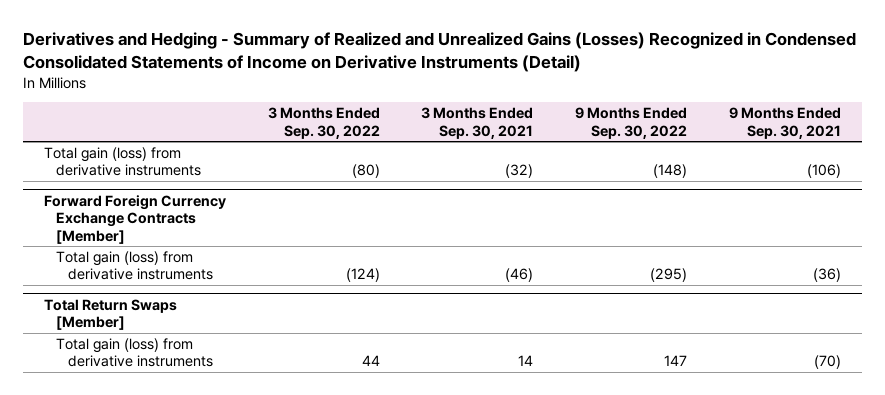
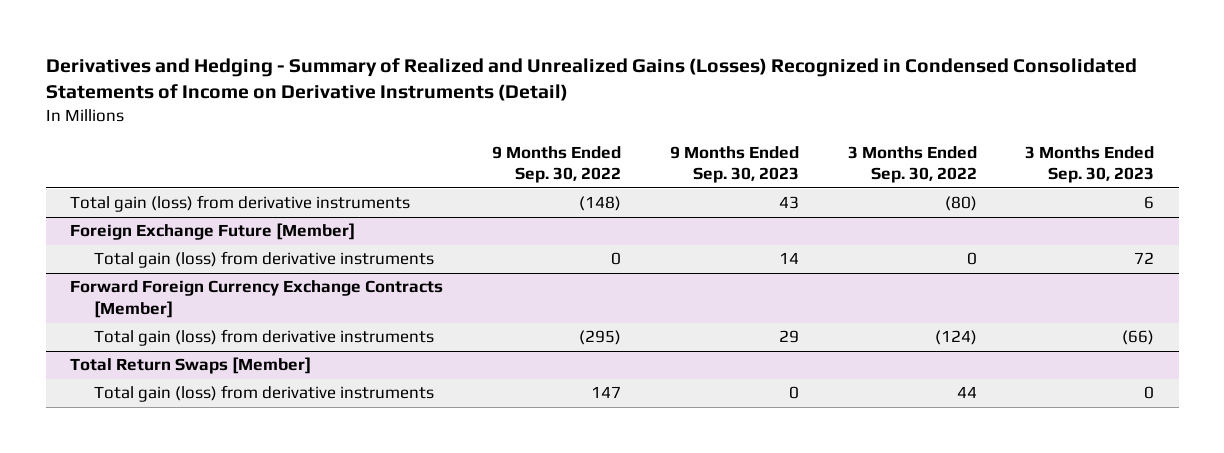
[421,107,534,139] 3 Months Ended Sep. 30, 2021 -> none
[729,107,842,139] 9 Months Ended Sep. 30, 2021 -> none
none -> [669,145,799,184] 9 Months Ended Sep. 30, 2023
none -> [1025,145,1155,184] 3 Months Ended Sep. 30, 2023
none -> [69,223,355,241] Foreign Exchange Future [Member]
none -> [93,251,434,269] Total gain (loss) from derivative instruments

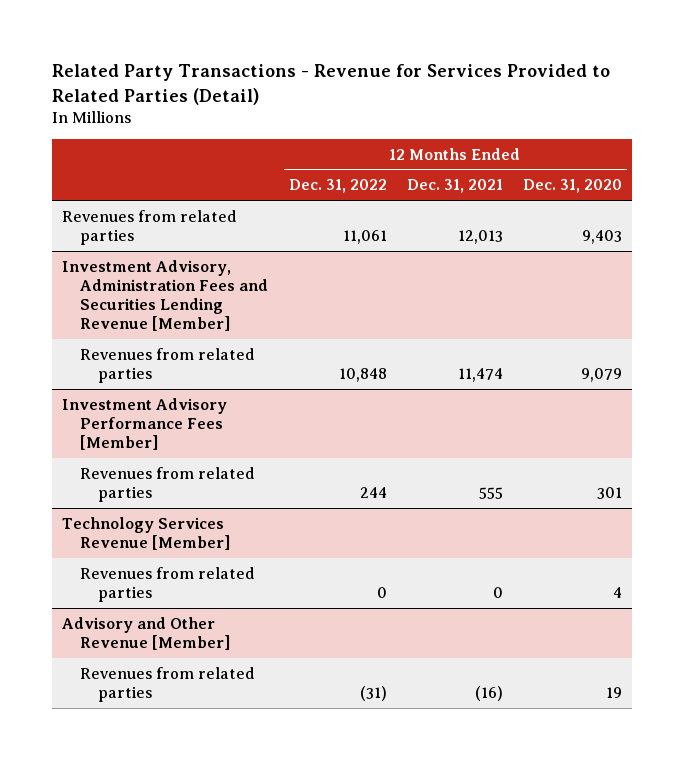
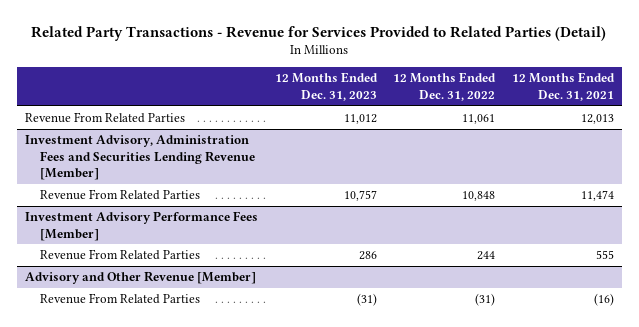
[522,179,622,194] Dec. 31, 2020 -> none
none -> [274,72,378,102] 12 Months Ended Dec. 31, 2023
[62,209,238,245] Revenues from related parties -> [24,112,185,124] Revenue From Related Parties
[80,347,256,383] Revenues from related parties -> [40,189,201,201] Revenue From Related Parties
[62,516,231,550] Technology Services Revenue [Member] -> none
[80,566,256,602] Revenues from related parties -> none
[80,466,256,502] Revenues from related parties -> [40,249,201,261] Revenue From Related Parties
[80,666,256,702] Revenues from related parties -> [40,293,201,305] Revenue From Related Parties

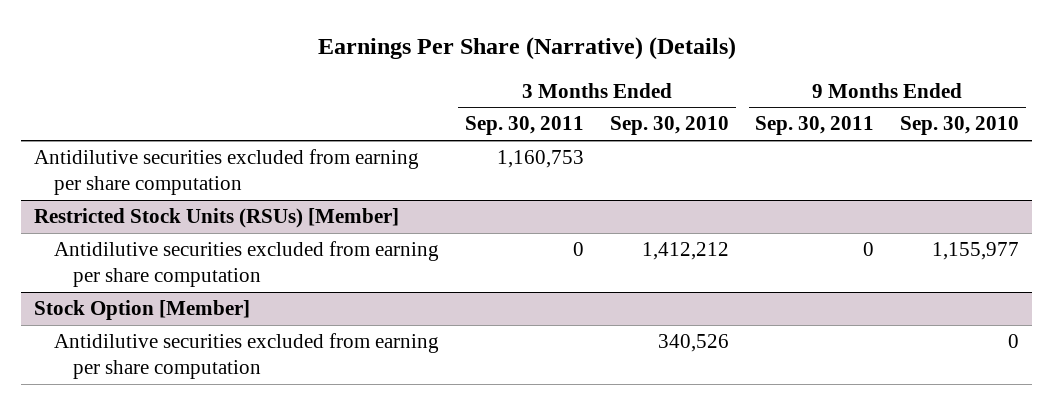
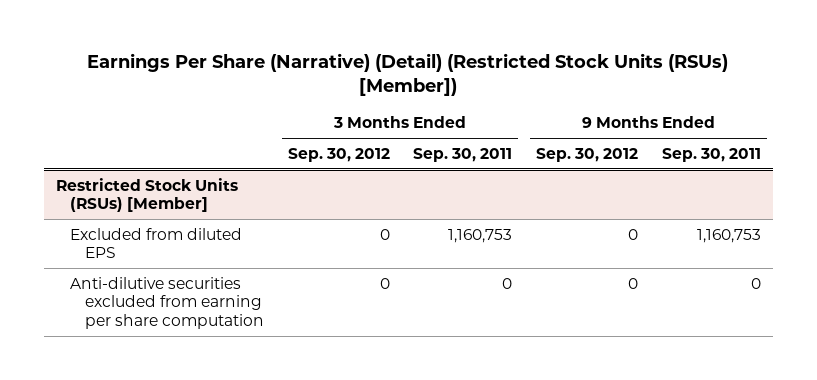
[317,36,736,60] Earnings Per Share (Narrative) (Details) -> [87,52,729,96] Earnings Per Share (Narrative) (Detail) (Restricted Stock Units (RSUs) [Member])
[609,116,729,136] Sep. 30, 2010 -> none
[900,116,1020,136] Sep. 30, 2010 -> none
none -> [287,147,390,162] Sep. 30, 2012
none -> [536,147,639,162] Sep. 30, 2012
[34,149,420,196] Antidilutive securities excluded from earning per share computation -> none
[34,300,251,321] Stock Option [Member] -> none
[53,333,439,380] Antidilutive securities excluded from earning per share computation -> none
none -> [70,227,243,259] Excluded from diluted EPS
[53,241,439,288] Antidilutive securities excluded from earning per share computation -> [70,276,264,330] Anti-dilutive securities excluded from earning per share computation

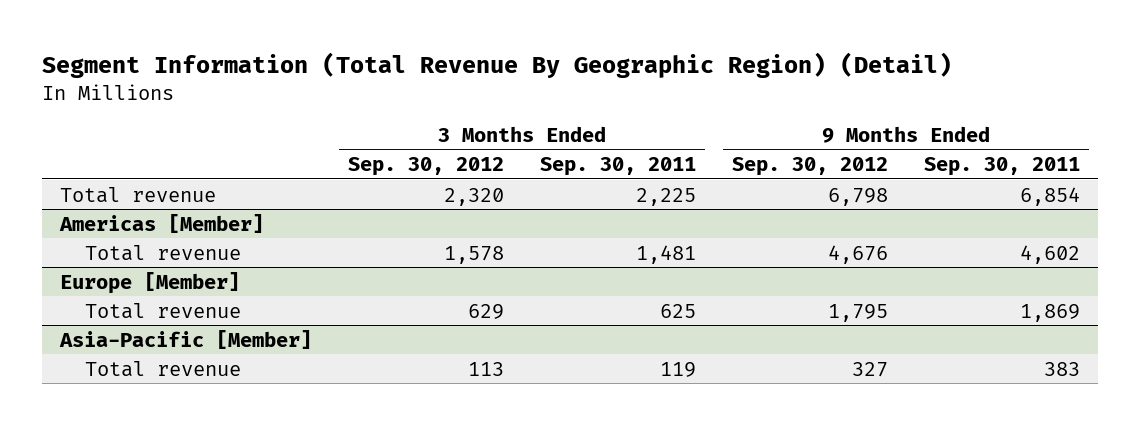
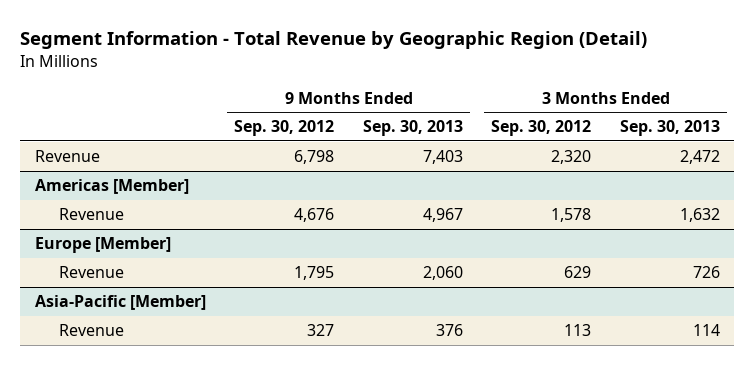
[42,52,953,79] Segment Information (Total Revenue By Geographic Region) (Detail) -> [20,31,648,50] Segment Information - Total Revenue by Geographic Region (Detail)
[539,157,696,177] Sep. 30, 2011 -> none
[923,157,1080,177] Sep. 30, 2011 -> none
none -> [362,120,463,137] Sep. 30, 2013
none -> [619,120,720,137] Sep. 30, 2013
[60,186,217,203] Total revenue -> [34,150,100,163] Revenue
[85,244,242,261] Total revenue -> [58,208,124,221] Revenue
[85,302,242,319] Total revenue -> [58,266,124,279] Revenue
[85,360,242,377] Total revenue -> [58,324,124,337] Revenue

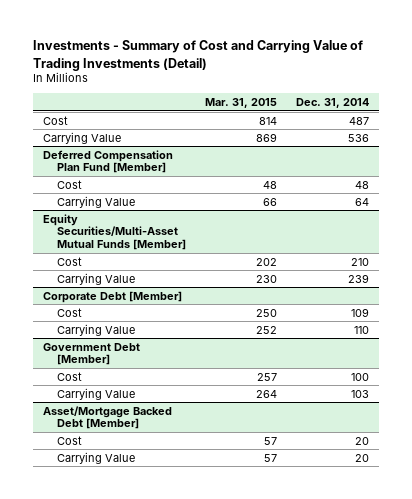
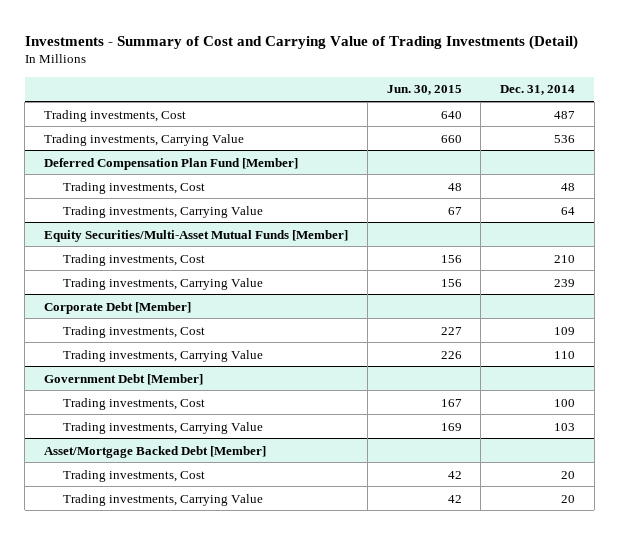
[205,98,278,109] Mar. 31, 2015 -> none
none -> [386,85,462,96] Jun. 30, 2015
[42,115,68,125] Cost -> [44,109,187,122] Trading investments, Cost
[42,131,121,144] Carrying Value -> [44,133,245,146] Trading investments, Carrying Value
[56,179,82,189] Cost -> [62,181,205,194] Trading investments, Cost
[56,195,135,208] Carrying Value -> [62,205,263,218] Trading investments, Carrying Value
[56,256,82,266] Cost -> [62,253,205,266] Trading investments, Cost
[56,272,135,285] Carrying Value -> [62,277,263,290] Trading investments, Carrying Value
[56,307,82,317] Cost -> [62,325,205,338] Trading investments, Cost
[56,323,135,336] Carrying Value -> [62,349,263,362] Trading investments, Carrying Value
[56,371,82,381] Cost -> [62,397,205,410] Trading investments, Cost
[56,387,135,400] Carrying Value -> [62,421,263,434] Trading investments, Carrying Value
[56,435,82,445] Cost -> [62,469,205,482] Trading investments, Cost
[56,451,135,464] Carrying Value -> [62,493,263,506] Trading investments, Carrying Value

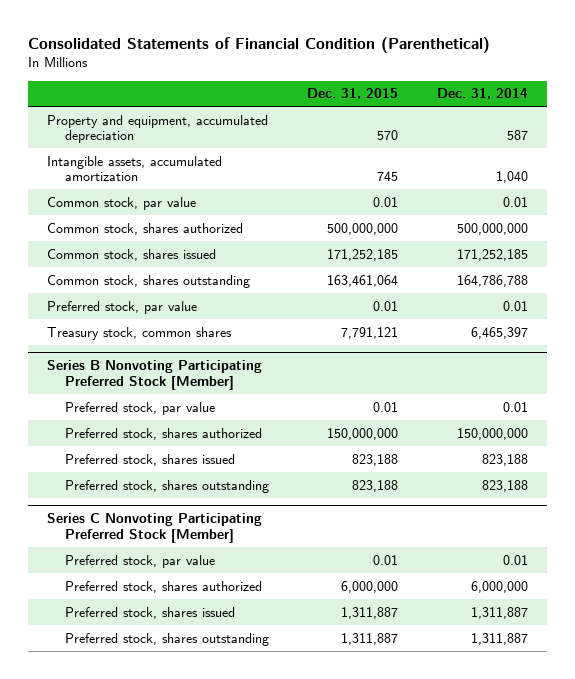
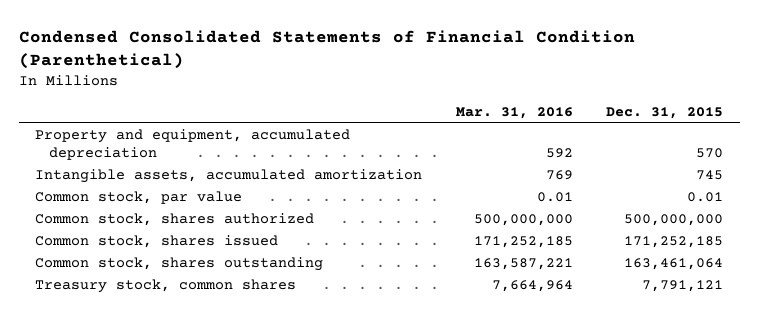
[28,36,491,53] Consolidated Statements of Financial Condition (Parenthetical) -> [18,29,635,70] Condensed Consolidated Statements of Financial Condition (Parenthetical)
[436,88,528,100] Dec. 31, 2014 -> none
none -> [455,106,573,119] Mar. 31, 2016
[47,300,198,314] Preferred stock, par value -> none
[47,360,263,390] Series B Nonvoting Participating Preferred Stock [Member] -> none
[64,401,215,415] Preferred stock, par value -> none
[64,427,262,440] Preferred stock, shares authorized -> none
[64,453,235,466] Preferred stock, shares issued -> none
[64,479,269,493] Preferred stock, shares outstanding -> none
[47,513,263,543] Series C Nonvoting Participating Preferred Stock [Member] -> none
[64,554,215,568] Preferred stock, par value -> none
[64,580,262,593] Preferred stock, shares authorized -> none
[64,606,235,619] Preferred stock, shares issued -> none
[64,632,269,646] Preferred stock, shares outstanding -> none

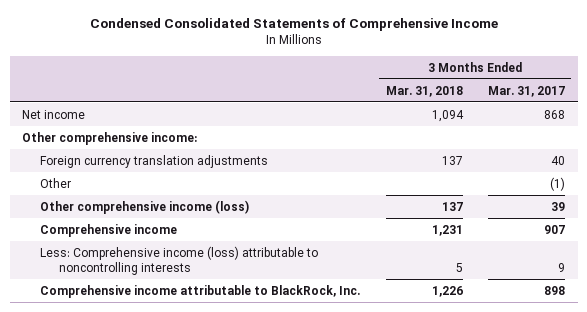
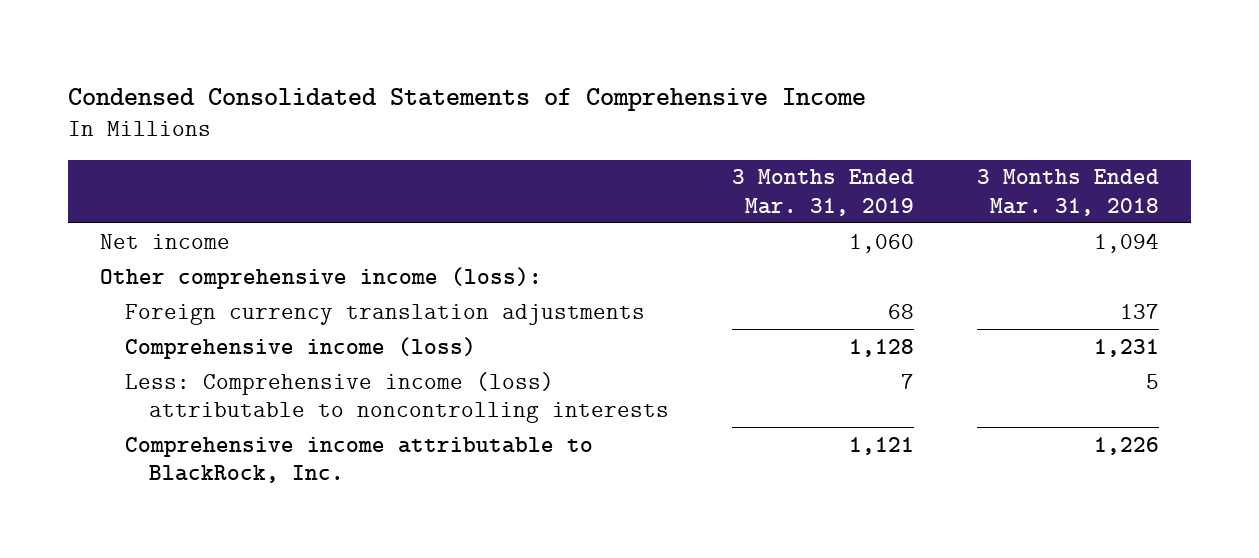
[487,85,565,97] Mar. 31, 2017 -> none
none -> [732,169,915,216] 3 Months Ended Mar. 31, 2019
[22,131,198,145] Other comprehensive income: -> [99,266,542,289] Other comprehensive income (loss):
[40,177,72,188] Other -> none
[40,199,250,214] Other comprehensive income (loss) -> none
[40,223,178,237] Comprehensive income -> [124,336,476,359] Comprehensive income (loss)

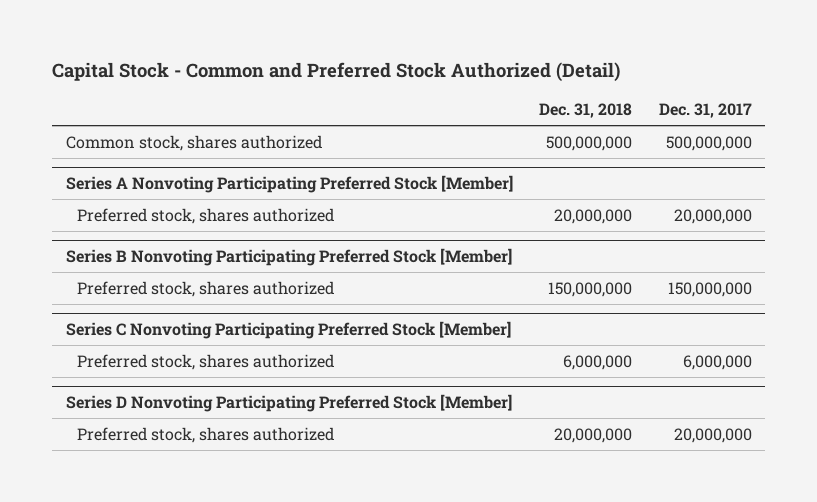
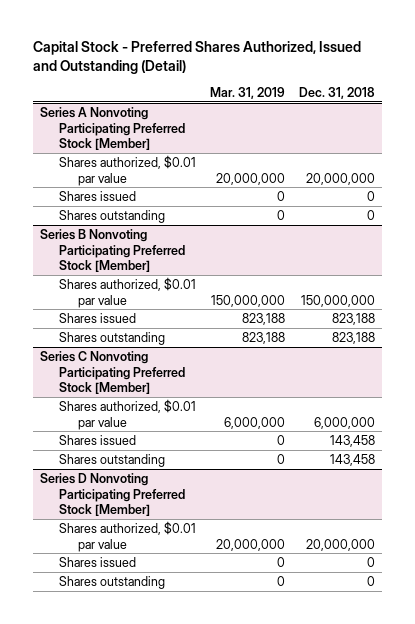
[52,62,621,83] Capital Stock - Common and Preferred Stock Authorized (Detail) -> [32,40,361,74] Capital Stock - Preferred Shares Authorized, Issued and Outstanding (Detail)
[658,102,752,118] Dec. 31, 2017 -> none
none -> [209,87,285,100] Mar. 31, 2019
[65,134,322,151] Common stock, shares authorized -> none
[77,207,335,224] Preferred stock, shares authorized -> [58,154,196,186] Shares authorized, $0.01 par value
none -> [58,190,136,201] Shares issued
none -> [58,209,165,223] Shares outstanding
[77,280,335,297] Preferred stock, shares authorized -> [58,276,196,308] Shares authorized, $0.01 par value
none -> [58,312,136,323] Shares issued
none -> [58,331,165,345] Shares outstanding
[77,353,335,370] Preferred stock, shares authorized -> [58,398,196,430] Shares authorized, $0.01 par value
none -> [58,434,136,445] Shares issued
none -> [58,453,165,467] Shares outstanding
[77,426,335,443] Preferred stock, shares authorized -> [58,520,196,552] Shares authorized, $0.01 par value
none -> [58,556,136,567] Shares issued
none -> [58,575,165,589] Shares outstanding

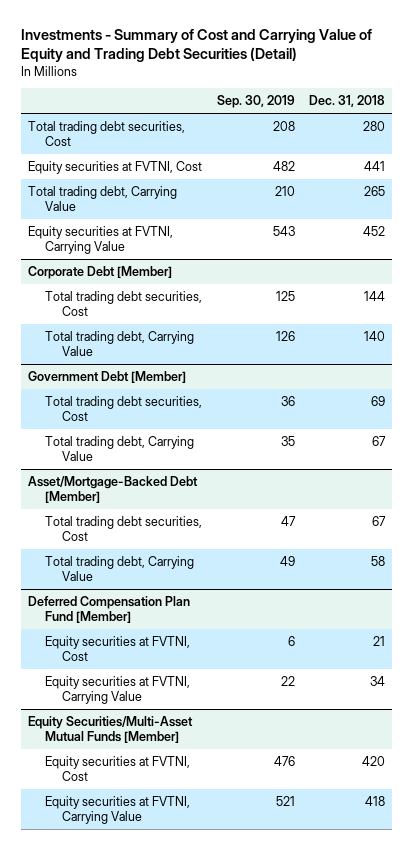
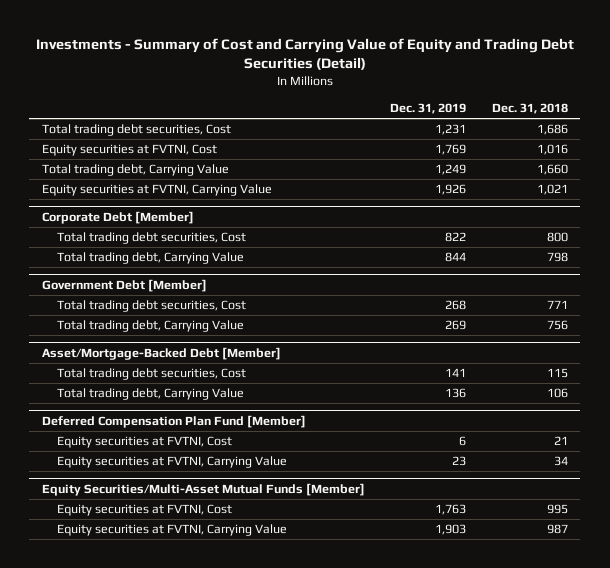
[216,95,295,109] Sep. 30, 2019 -> none
none -> [390,102,467,114] Dec. 31, 2019
[363,120,386,131] 280 -> [536,124,568,136] 1,686
[364,160,386,171] 441 -> [536,144,568,156] 1,016
[364,185,386,196] 265 -> [536,164,568,176] 1,660
[363,225,386,236] 452 -> [536,184,568,196] 1,021
[364,290,386,301] 144 -> [546,232,568,243] 800
[364,330,386,341] 140 -> [546,252,568,263] 798
[371,395,386,406] 69 -> [546,300,568,310] 771
[372,435,387,446] 67 -> [546,320,568,331] 756
[372,515,387,526] 67 -> [546,368,568,379] 115
[371,555,386,566] 58 -> [546,388,568,399] 106
[362,755,386,766] 420 -> [546,504,568,515] 995
[365,795,386,806] 418 -> [546,524,568,535] 987

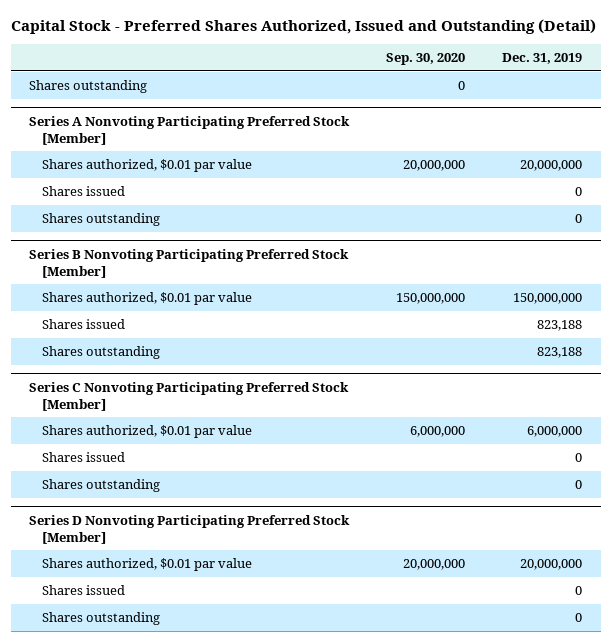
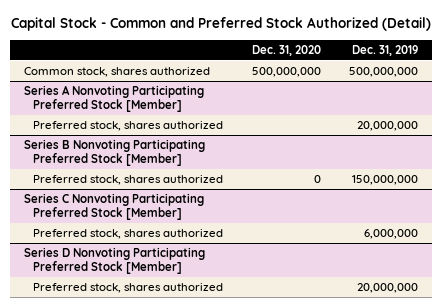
[10,18,596,34] Capital Stock - Preferred Shares Authorized, Issued and Outstanding (Detail) -> [10,16,431,31] Capital Stock - Common and Preferred Stock Authorized (Detail)
[386,53,466,66] Sep. 30, 2020 -> none
none -> [251,44,321,56] Dec. 31, 2020
[29,80,148,94] Shares outstanding -> none
none -> [23,67,210,78] Common stock, shares authorized
[41,186,125,197] Shares issued -> none
[41,213,160,227] Shares outstanding -> none
[41,159,252,173] Shares authorized, $0.01 par value -> [33,121,224,132] Preferred stock, shares authorized
[41,319,125,330] Shares issued -> none
[41,346,160,360] Shares outstanding -> none
[41,292,252,306] Shares authorized, $0.01 par value -> [33,175,224,186] Preferred stock, shares authorized
[41,452,125,463] Shares issued -> none
[41,479,160,493] Shares outstanding -> none
[41,425,252,439] Shares authorized, $0.01 par value -> [33,229,224,240] Preferred stock, shares authorized
[41,585,125,596] Shares issued -> none
[41,612,160,626] Shares outstanding -> none
[41,558,252,572] Shares authorized, $0.01 par value -> [33,283,224,294] Preferred stock, shares authorized

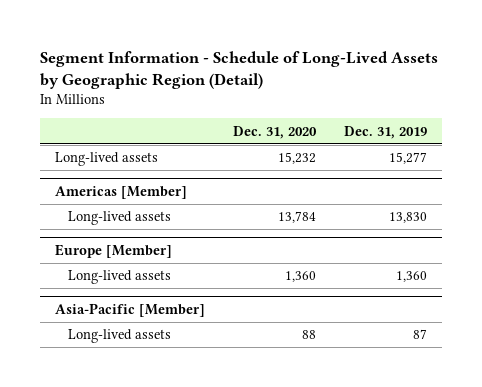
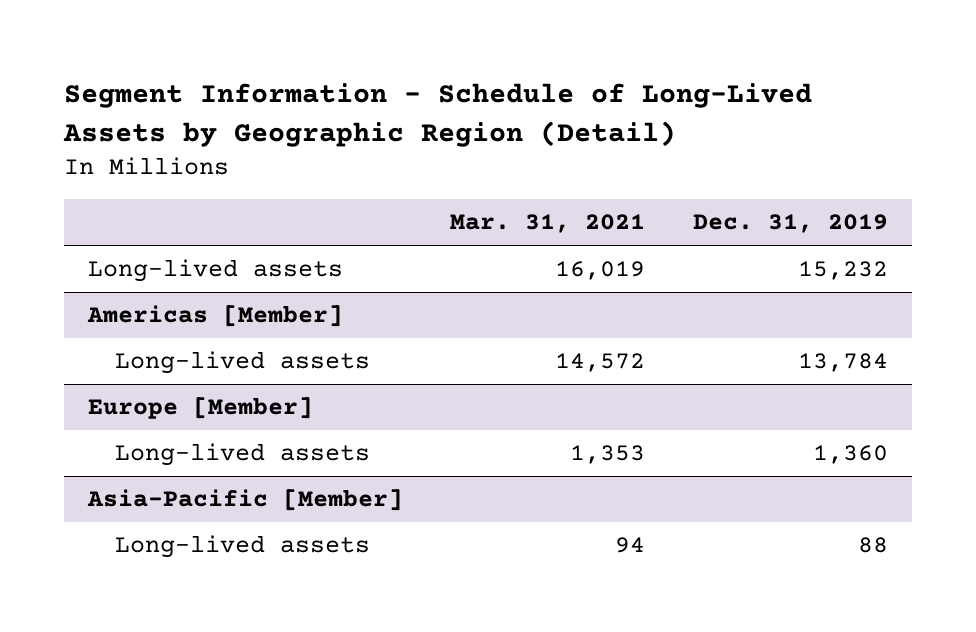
[233,125,318,139] Dec. 31, 2020 -> none
none -> [450,214,646,234] Mar. 31, 2021
[389,152,428,165] 15,277 -> [797,261,888,281] 15,232
[389,212,428,224] 13,830 -> [797,353,888,373] 13,784
[413,329,428,340] 87 -> [857,537,888,554] 88

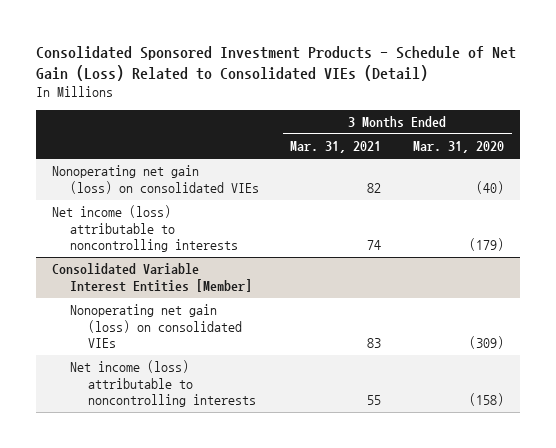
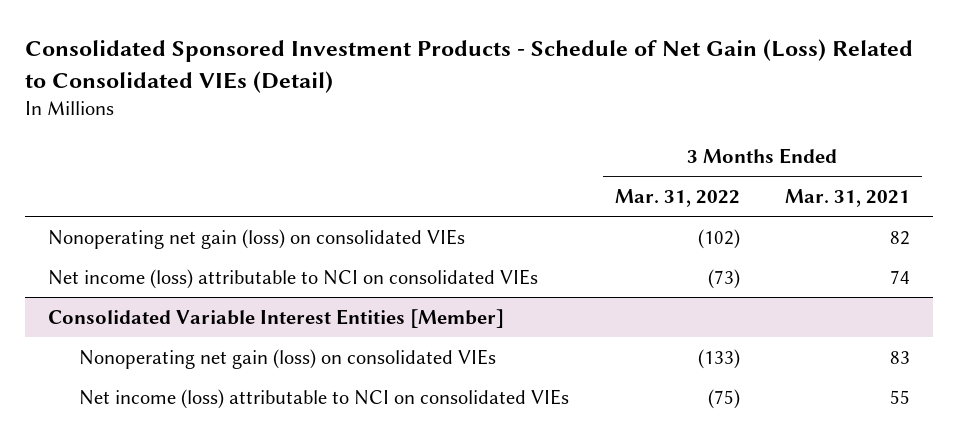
[412,141,504,154] Mar. 31, 2020 -> none
none -> [614,188,740,207] Mar. 31, 2022
[52,205,239,253] Net income (loss) attributable to noncontrolling interests -> [47,268,538,289] Net income (loss) attributable to NCI on consolidated VIEs
[70,360,256,408] Net income (loss) attributable to noncontrolling interests -> [78,388,569,409] Net income (loss) attributable to NCI on consolidated VIEs

